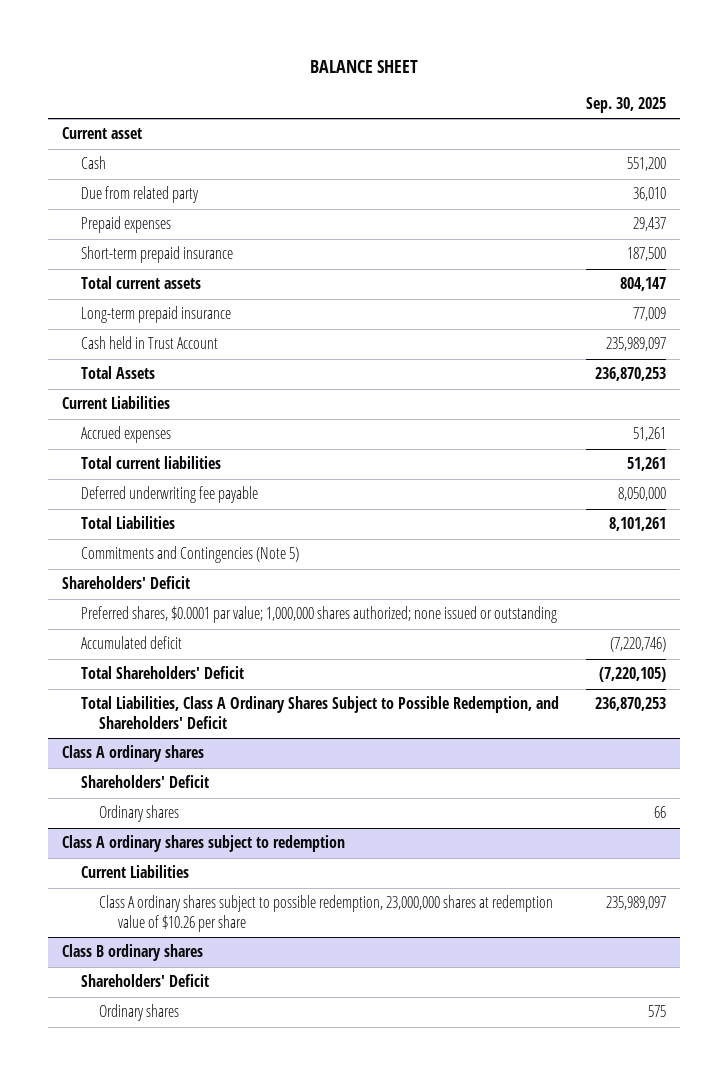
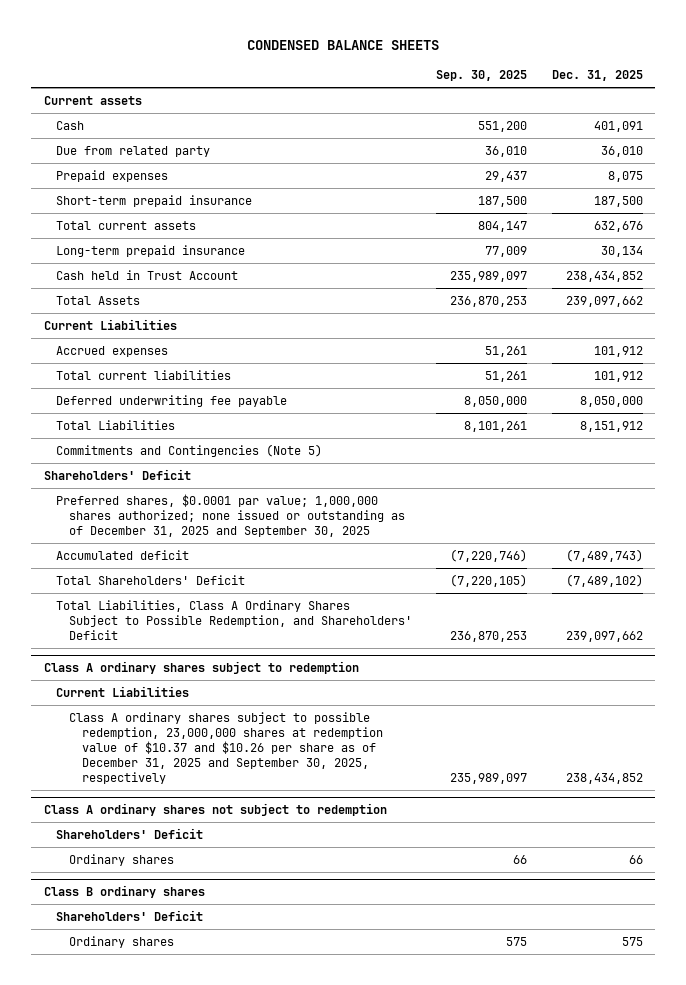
[310,59,419,73] BALANCE SHEET -> [247,40,440,51] CONDENSED BALANCE SHEETS
none -> [551,70,643,82] Dec. 31, 2025
[61,127,142,140] Current asset -> [43,95,142,105] Current assets
[80,606,557,624] Preferred shares, $0.0001 par value; 1,000,000 shares authorized; none issued or outstanding -> [56,493,406,537] Preferred shares, $0.0001 par value; 1,000,000 shares authorized; none issued or outstanding as of December 31, 2025 and September 30, 2025
[61,745,204,763] Class A ordinary shares -> none
[80,775,209,789] Shareholders' Deficit -> none
[99,805,180,823] Ordinary shares -> none
[99,895,554,932] Class A ordinary shares subject to possible redemption, 23,000,000 shares at redemption value of $10.26 per share -> [69,711,383,784] Class A ordinary shares subject to possible redemption, 23,000,000 shares at redemption value of $10.37 and $10.26 per share as of December 31, 2025 and September 30, 2025, respectively
none -> [43,803,387,817] Class A ordinary shares not subject to redemption
none -> [56,827,204,839] Shareholders' Deficit
none -> [69,853,175,866] Ordinary shares

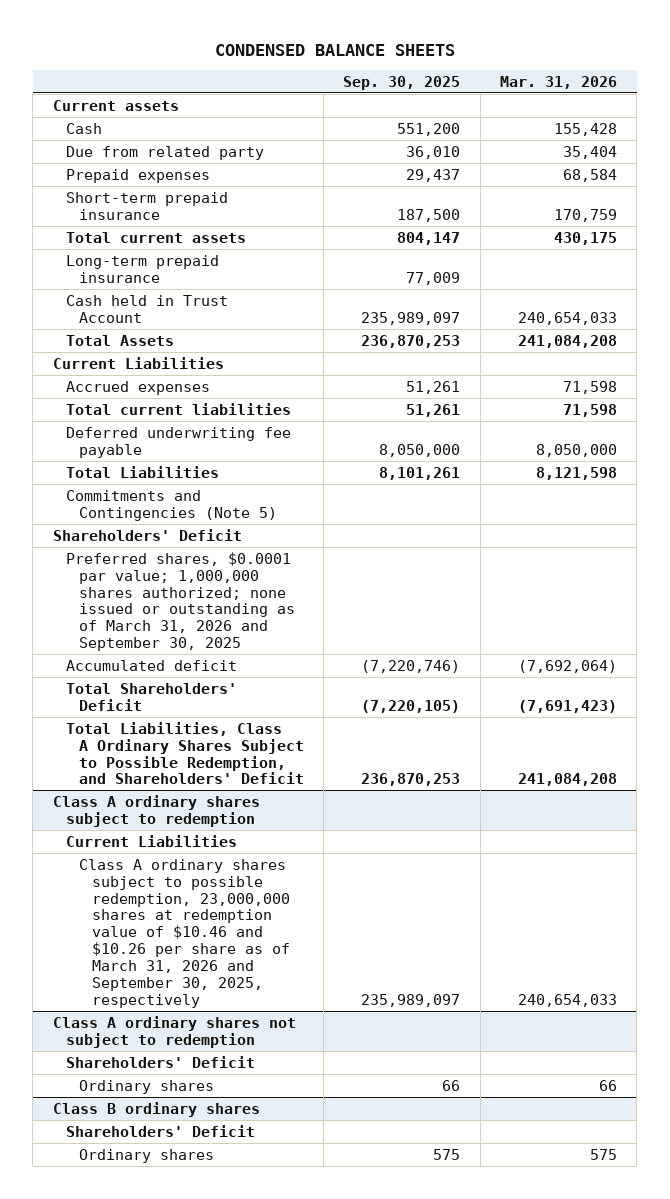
[551,70,643,82] Dec. 31, 2025 -> none
none -> [500,75,618,89] Mar. 31, 2026
[56,493,406,537] Preferred shares, $0.0001 par value; 1,000,000 shares authorized; none issued or outstanding as of December 31, 2025 and September 30, 2025 -> [65,551,295,652] Preferred shares, $0.0001 par value; 1,000,000 shares authorized; none issued or outstanding as of March 31, 2026 and September 30, 2025
[69,711,383,784] Class A ordinary shares subject to possible redemption, 23,000,000 shares at redemption value of $10.37 and $10.26 per share as of December 31, 2025 and September 30, 2025, respectively -> [78,858,290,1009] Class A ordinary shares subject to possible redemption, 23,000,000 shares at redemption value of $10.46 and $10.26 per share as of March 31, 2026 and September 30, 2025, respectively

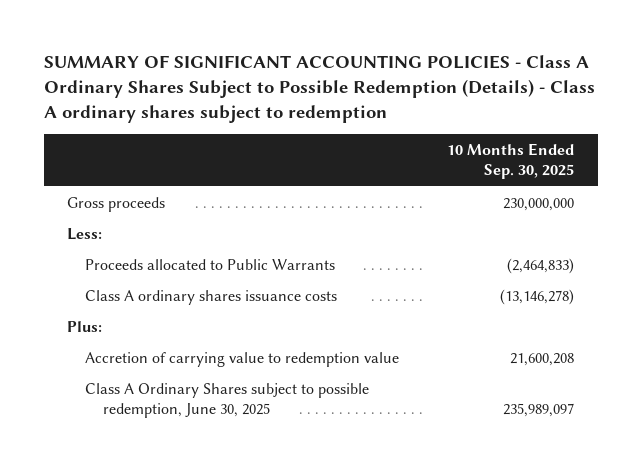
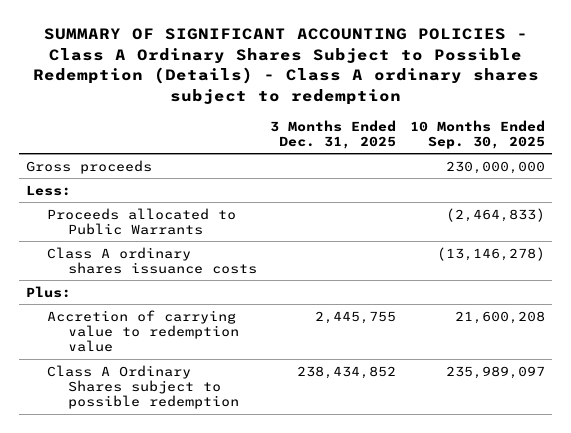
none -> [270,119,397,149] 3 Months Ended Dec. 31, 2025
[85,382,370,419] Class A Ordinary Shares subject to possible redemption, June 30, 2025 -> [46,364,239,410] Class A Ordinary Shares subject to possible redemption

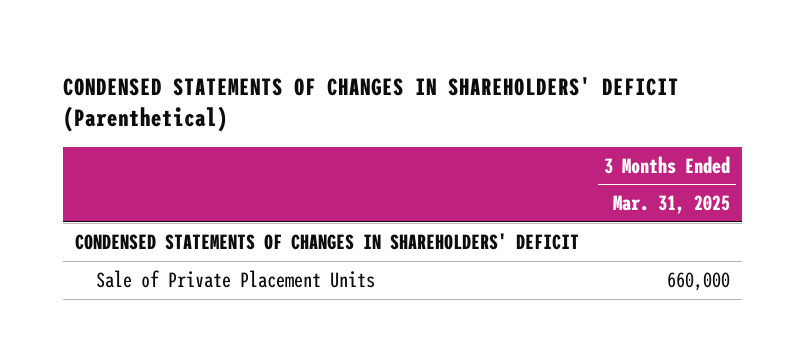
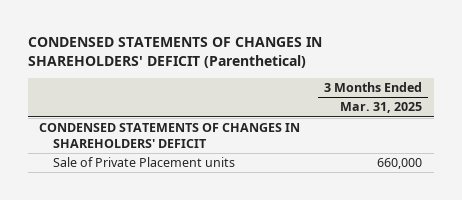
[96,269,376,288] Sale of Private Placement Units -> [52,156,235,167] Sale of Private Placement units

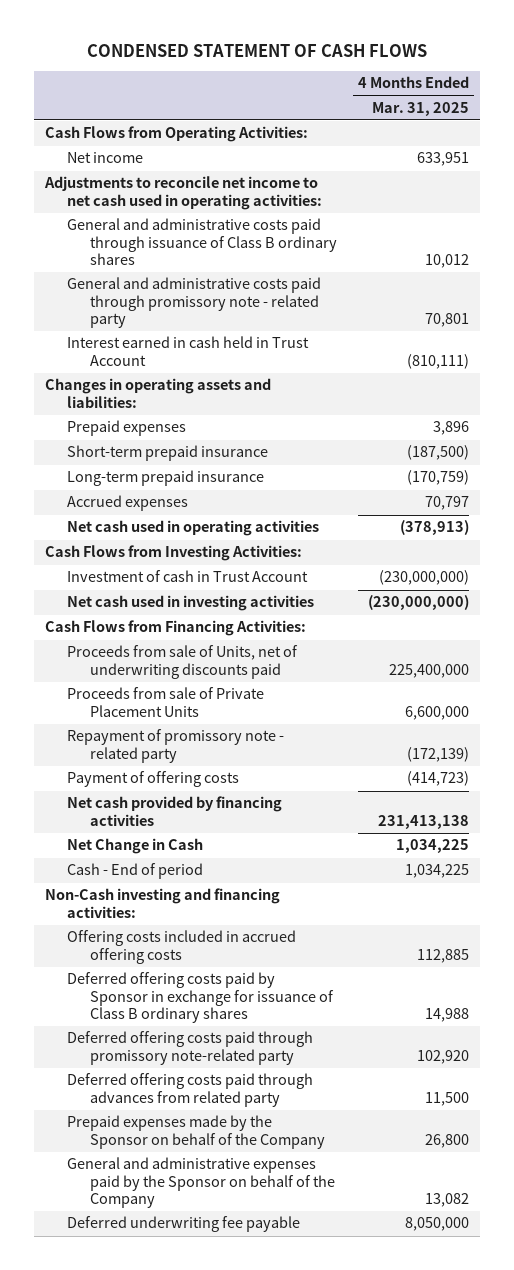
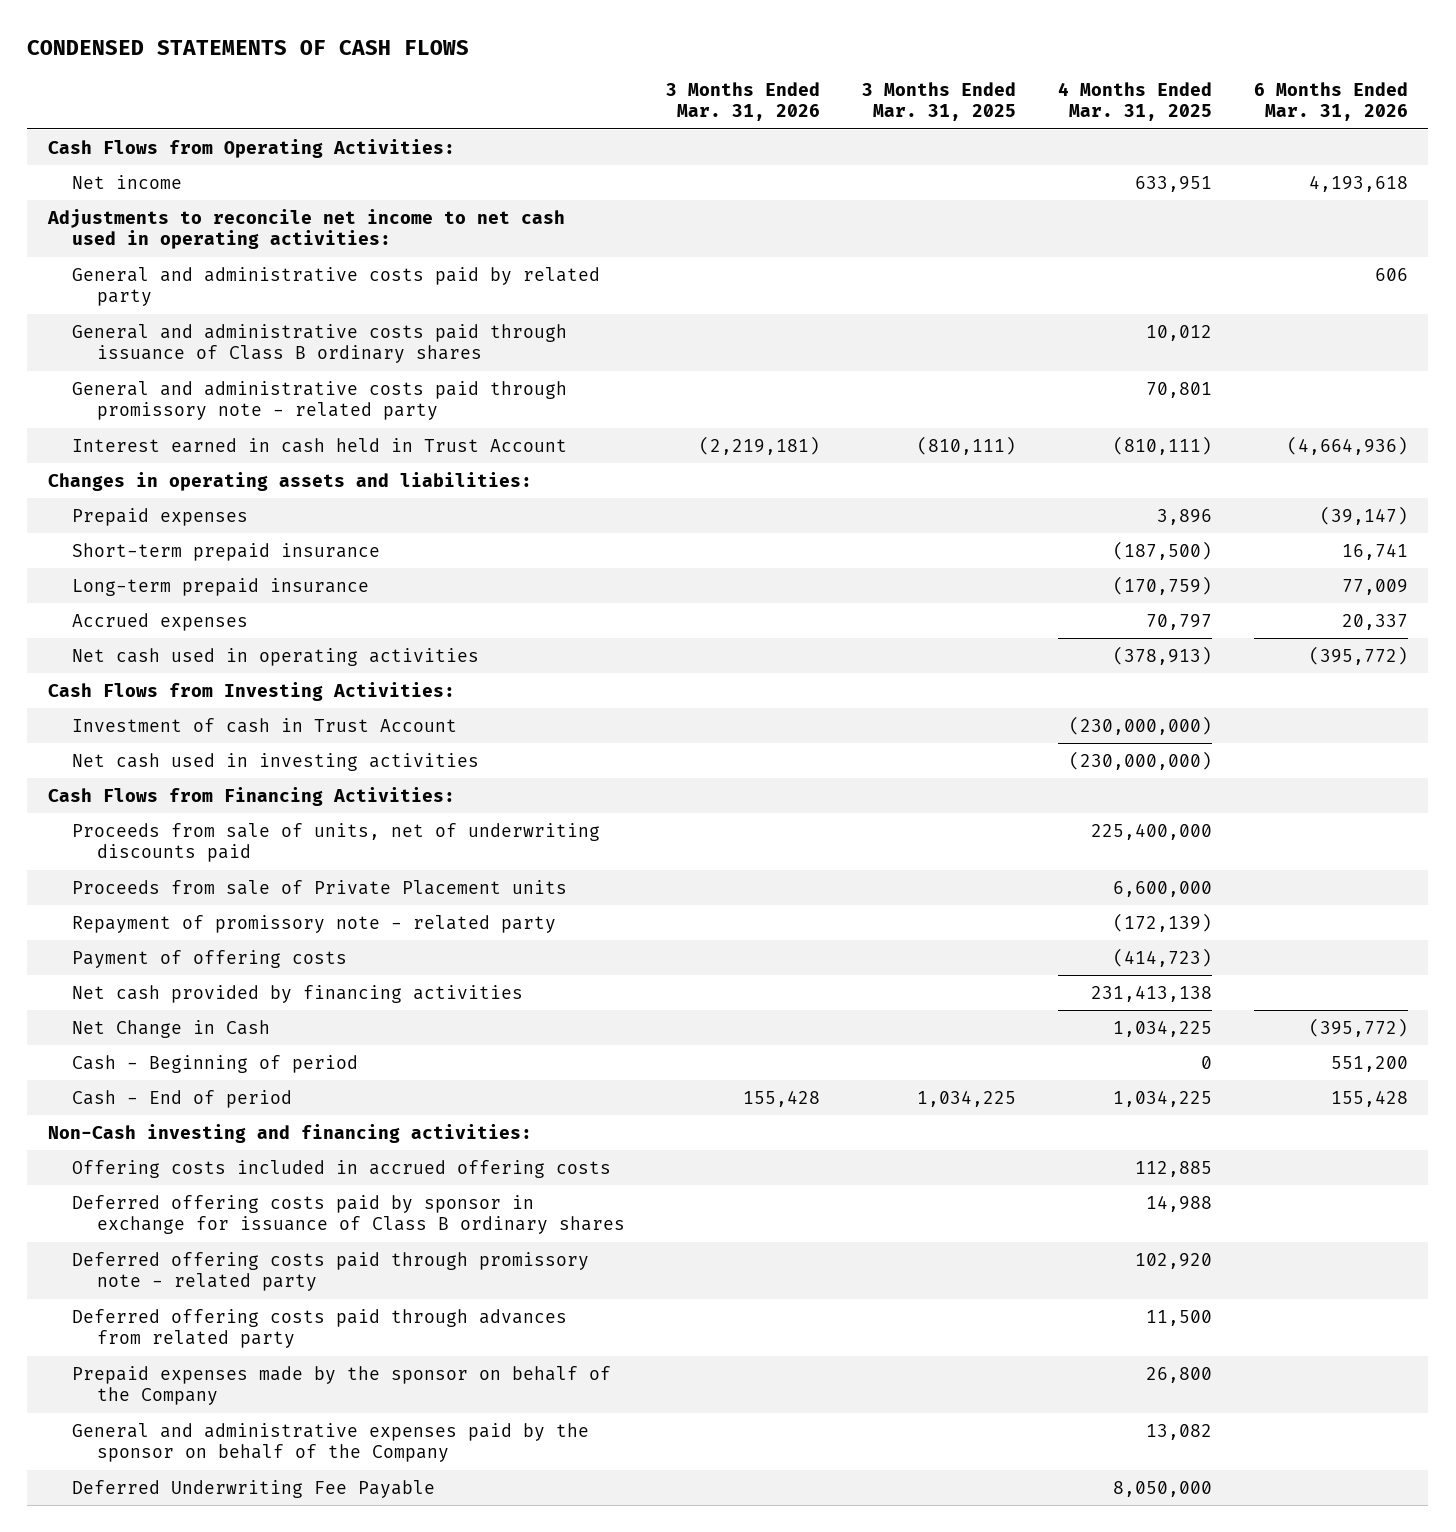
[87,43,428,57] CONDENSED STATEMENT OF CASH FLOWS -> [27,39,470,55] CONDENSED STATEMENTS OF CASH FLOWS
none -> [666,81,821,122] 3 Months Ended Mar. 31, 2026
none -> [862,81,1017,122] 3 Months Ended Mar. 31, 2025
none -> [1253,81,1408,122] 6 Months Ended Mar. 31, 2026
none -> [72,266,601,307] General and administrative costs paid by related party
[67,645,299,679] Proceeds from sale of Units, net of underwriting discounts paid -> [72,822,601,863] Proceeds from sale of units, net of underwriting discounts paid
[67,687,265,717] Proceeds from sale of Private Placement Units -> [72,879,568,895] Proceeds from sale of Private Placement units
none -> [72,1054,359,1073] Cash - Beginning of period
[67,972,334,1023] Deferred offering costs paid by Sponsor in exchange for issuance of Class B ordinary shares -> [72,1194,625,1235] Deferred offering costs paid by sponsor in exchange for issuance of Class B ordinary shares
[67,1031,314,1065] Deferred offering costs paid through promissory note-related party -> [72,1251,590,1292] Deferred offering costs paid through promissory note - related party
[67,1115,325,1149] Prepaid expenses made by the Sponsor on behalf of the Company -> [72,1365,612,1406] Prepaid expenses made by the sponsor on behalf of the Company
[67,1157,335,1208] General and administrative expenses paid by the Sponsor on behalf of the Company -> [72,1422,590,1463] General and administrative expenses paid by the sponsor on behalf of the Company
[67,1216,301,1233] Deferred underwriting fee payable -> [72,1479,436,1498] Deferred Underwriting Fee Payable

